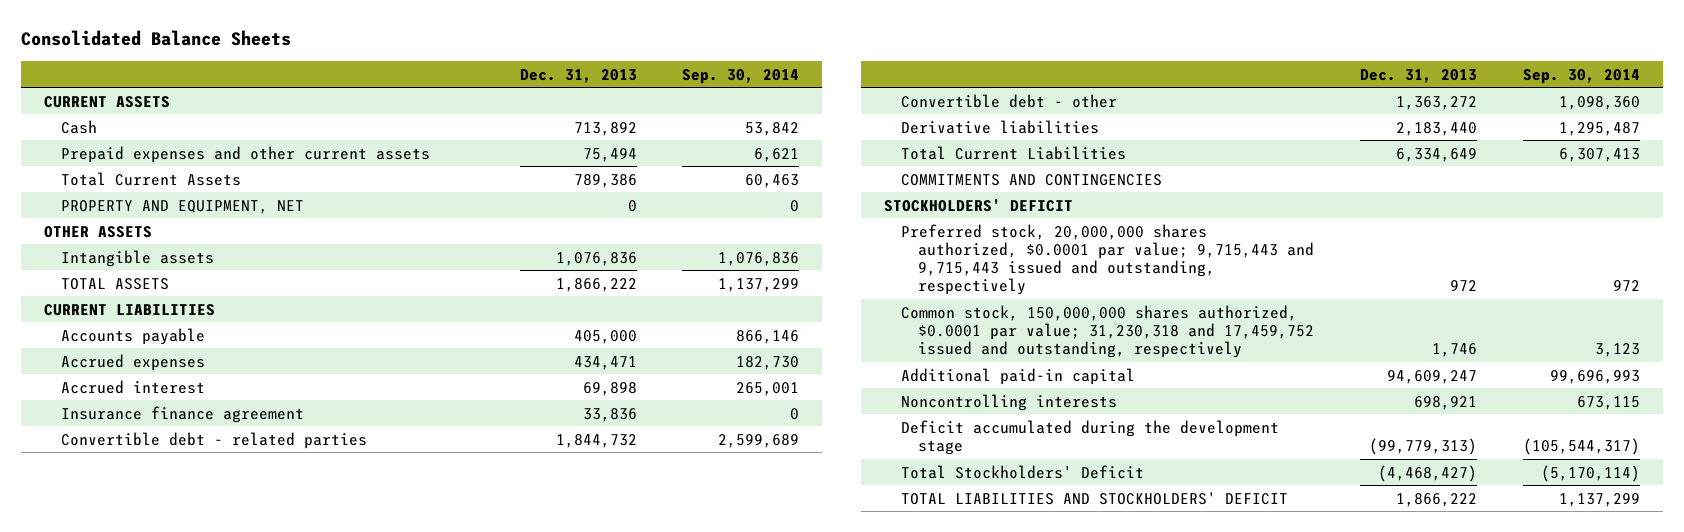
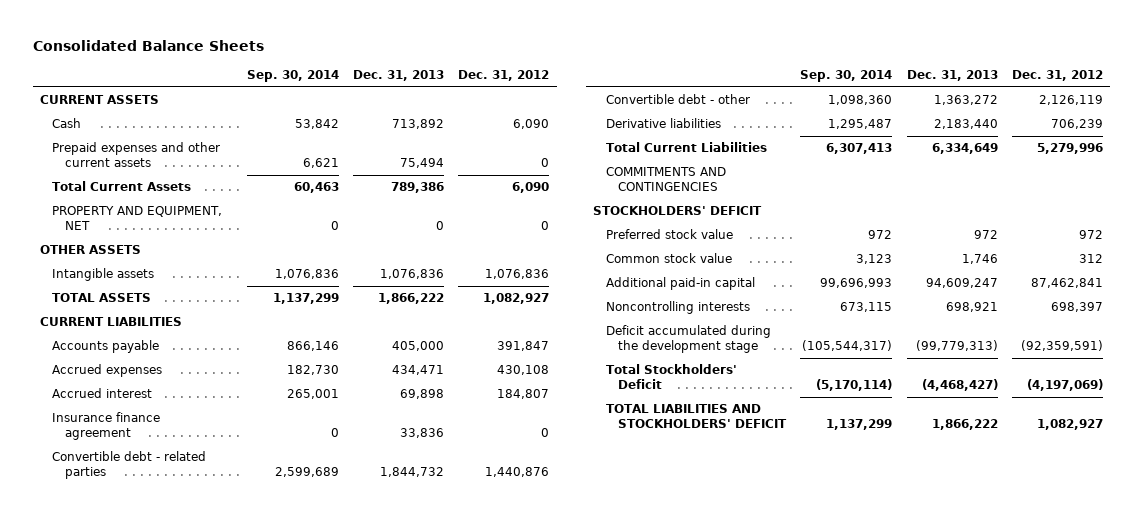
none -> [458,70,550,82] Dec. 31, 2012
[901,223,1315,296] Preferred stock, 20,000,000 shares authorized, $0.0001 par value; 9,715,443 and 9,715,443 issued and outstanding, respectively -> [605,229,733,240] Preferred stock value
[901,304,1315,359] Common stock, 150,000,000 shares authorized, $0.0001 par value; 31,230,318 and 17,459,752 issued and outstanding, respectively -> [605,253,732,264] Common stock value

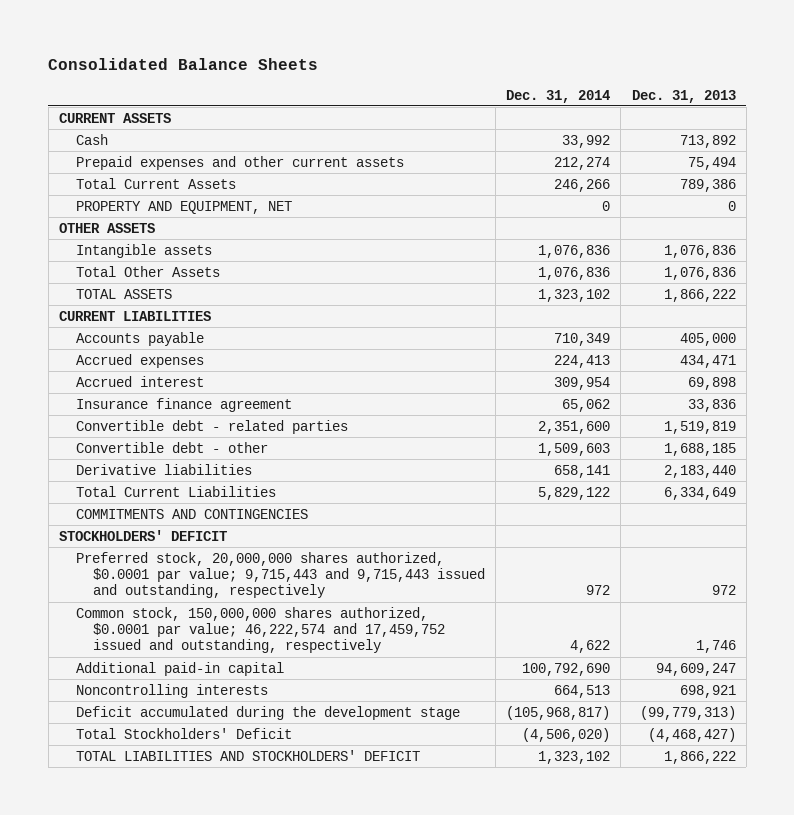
[246,70,339,83] Sep. 30, 2014 -> none
[458,70,550,82] Dec. 31, 2012 -> none
none -> [506,89,611,103] Dec. 31, 2014
none -> [75,265,220,277] Total Other Assets
[380,467,445,478] 1,844,732 -> [663,420,736,434] 1,519,819
[933,95,998,106] 1,363,272 -> [663,442,736,456] 1,688,185
[605,229,733,240] Preferred stock value -> [75,551,486,599] Preferred stock, 20,000,000 shares authorized, $0.0001 par value; 9,715,443 and 9,715,443 issued and outstanding, respectively
[605,253,732,264] Common stock value -> [75,606,446,654] Common stock, 150,000,000 shares authorized, $0.0001 par value; 46,222,574 and 17,459,752 issued and outstanding, respectively

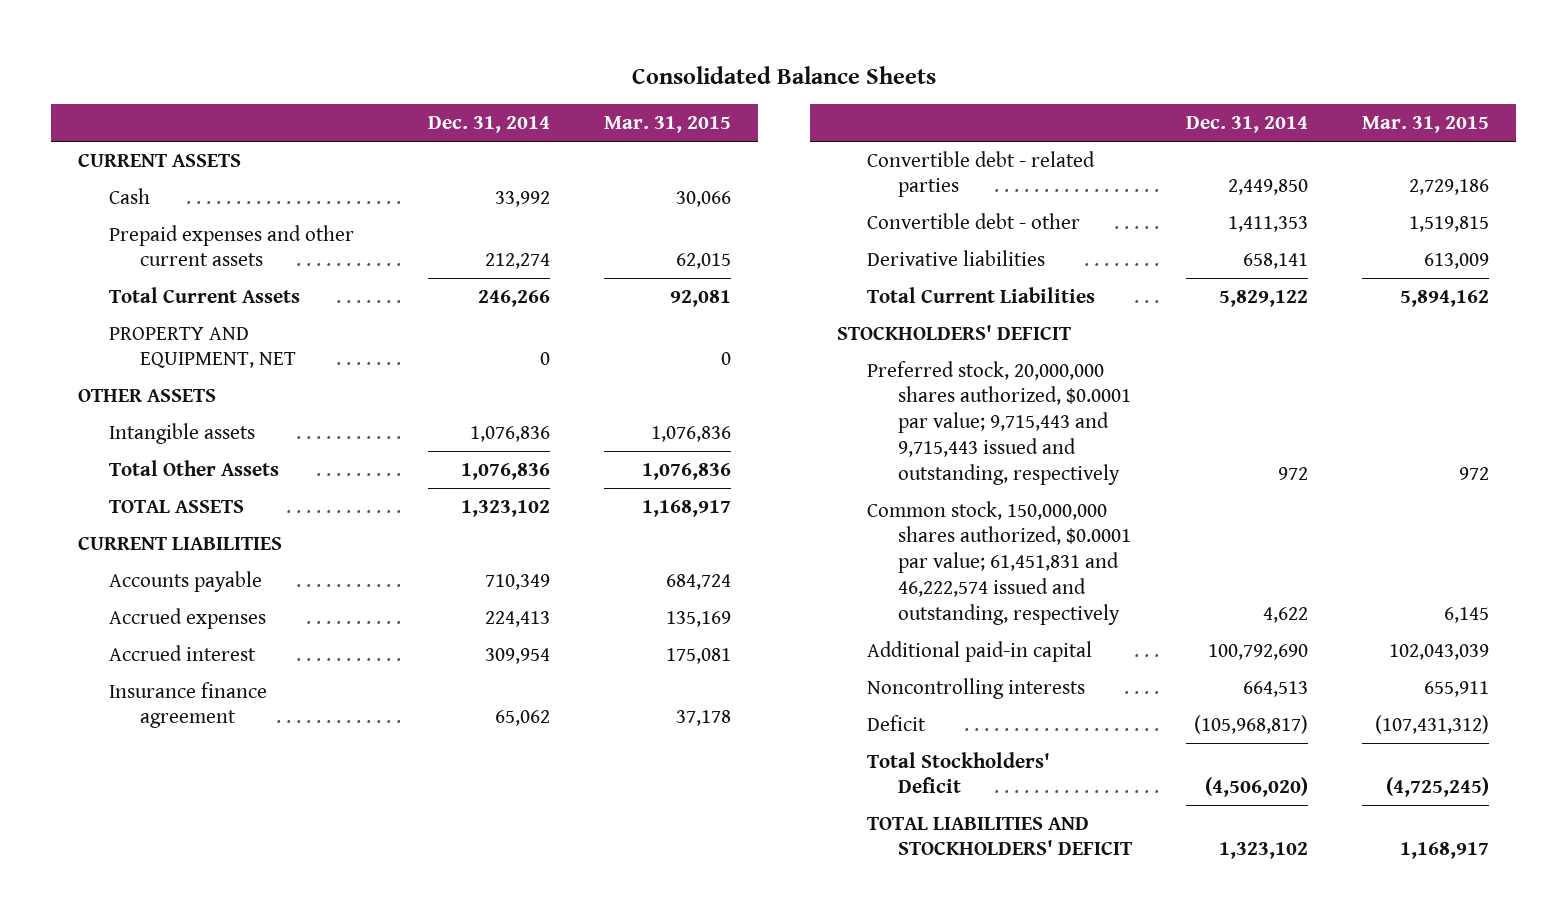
[631,89,736,103] Dec. 31, 2013 -> none
none -> [603,116,731,134] Mar. 31, 2015
[538,420,611,434] 2,351,600 -> [1228,179,1309,196] 2,449,850
[538,442,611,456] 1,509,603 -> [1228,215,1309,232] 1,411,353
[75,508,308,519] COMMITMENTS AND CONTINGENCIES -> none
[75,606,446,654] Common stock, 150,000,000 shares authorized, $0.0001 par value; 46,222,574 and 17,459,752 issued and outstanding, respectively -> [867,500,1132,625] Common stock, 150,000,000 shares authorized, $0.0001 par value; 61,451,831 and 46,222,574 issued and outstanding, respectively
[75,705,460,720] Deficit accumulated during the development stage -> [867,714,927,731] Deficit

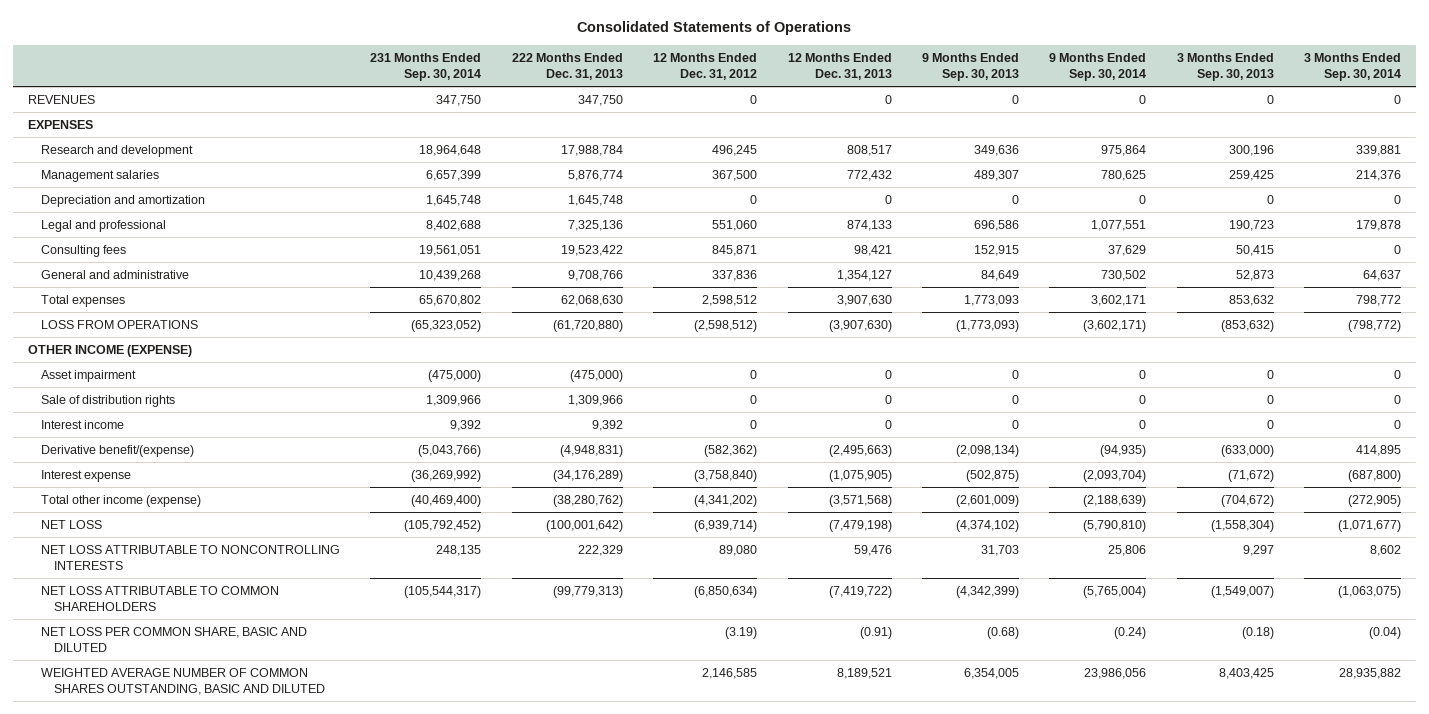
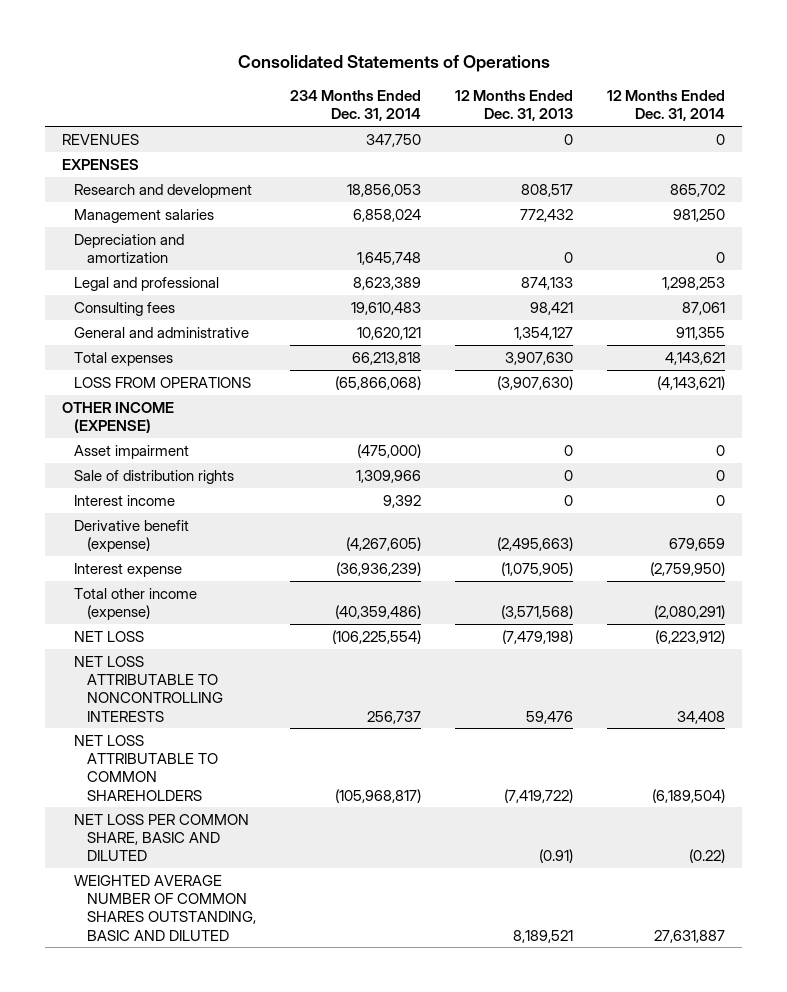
[370,52,482,82] 231 Months Ended Sep. 30, 2014 -> none
[511,52,623,81] 222 Months Ended Dec. 31, 2013 -> none
[653,52,758,81] 12 Months Ended Dec. 31, 2012 -> none
[921,52,1019,82] 9 Months Ended Sep. 30, 2013 -> none
[1049,52,1147,82] 9 Months Ended Sep. 30, 2014 -> none
[1176,52,1274,82] 3 Months Ended Sep. 30, 2013 -> none
[1304,52,1402,82] 3 Months Ended Sep. 30, 2014 -> none
none -> [289,90,421,122] 234 Months Ended Dec. 31, 2014
none -> [607,90,726,122] 12 Months Ended Dec. 31, 2014
[40,445,194,458] Derivative benefit/(expense) -> [74,519,190,553] Derivative benefit (expense)

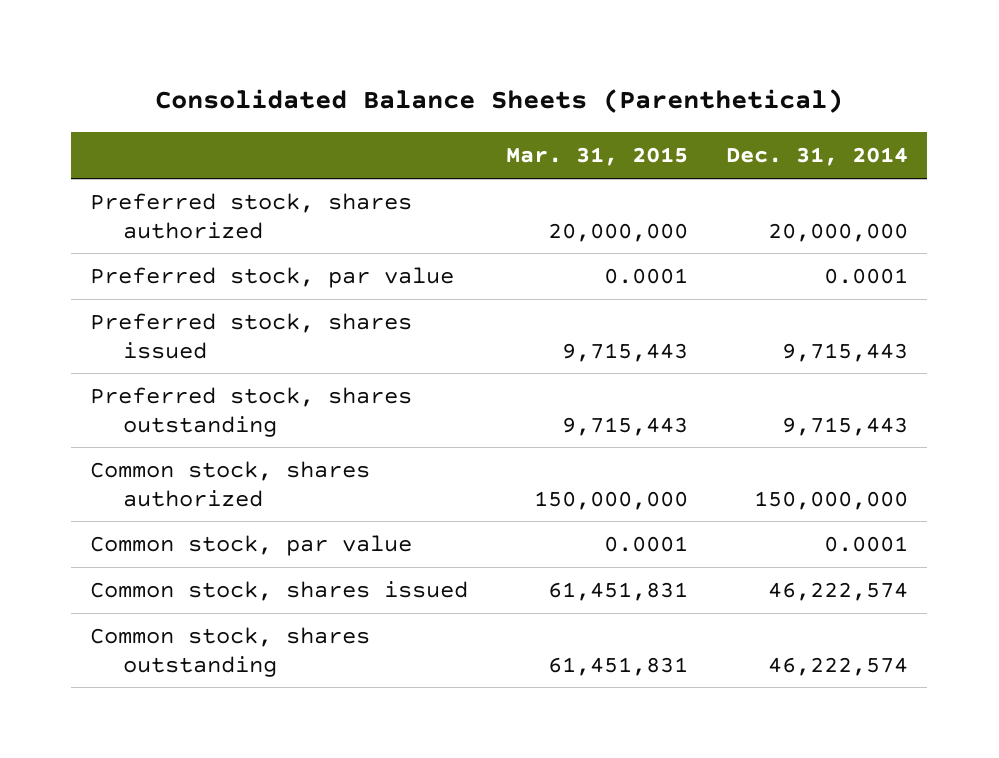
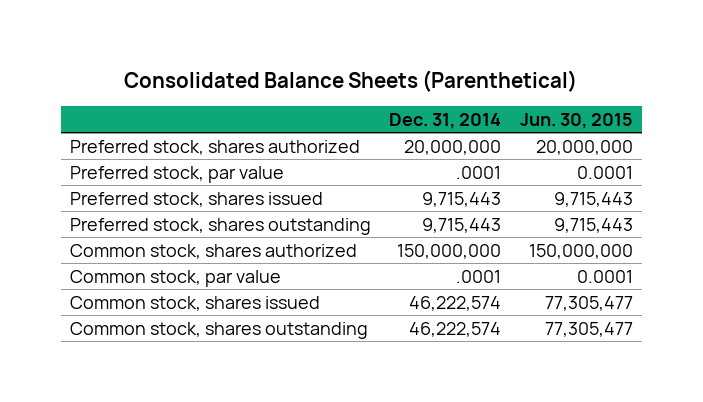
[506,147,689,167] Mar. 31, 2015 -> none
none -> [519,112,633,129] Jun. 30, 2015
[824,267,909,284] 0.0001 -> [456,165,502,179] .0001
[824,535,909,552] 0.0001 -> [456,269,502,283] .0001

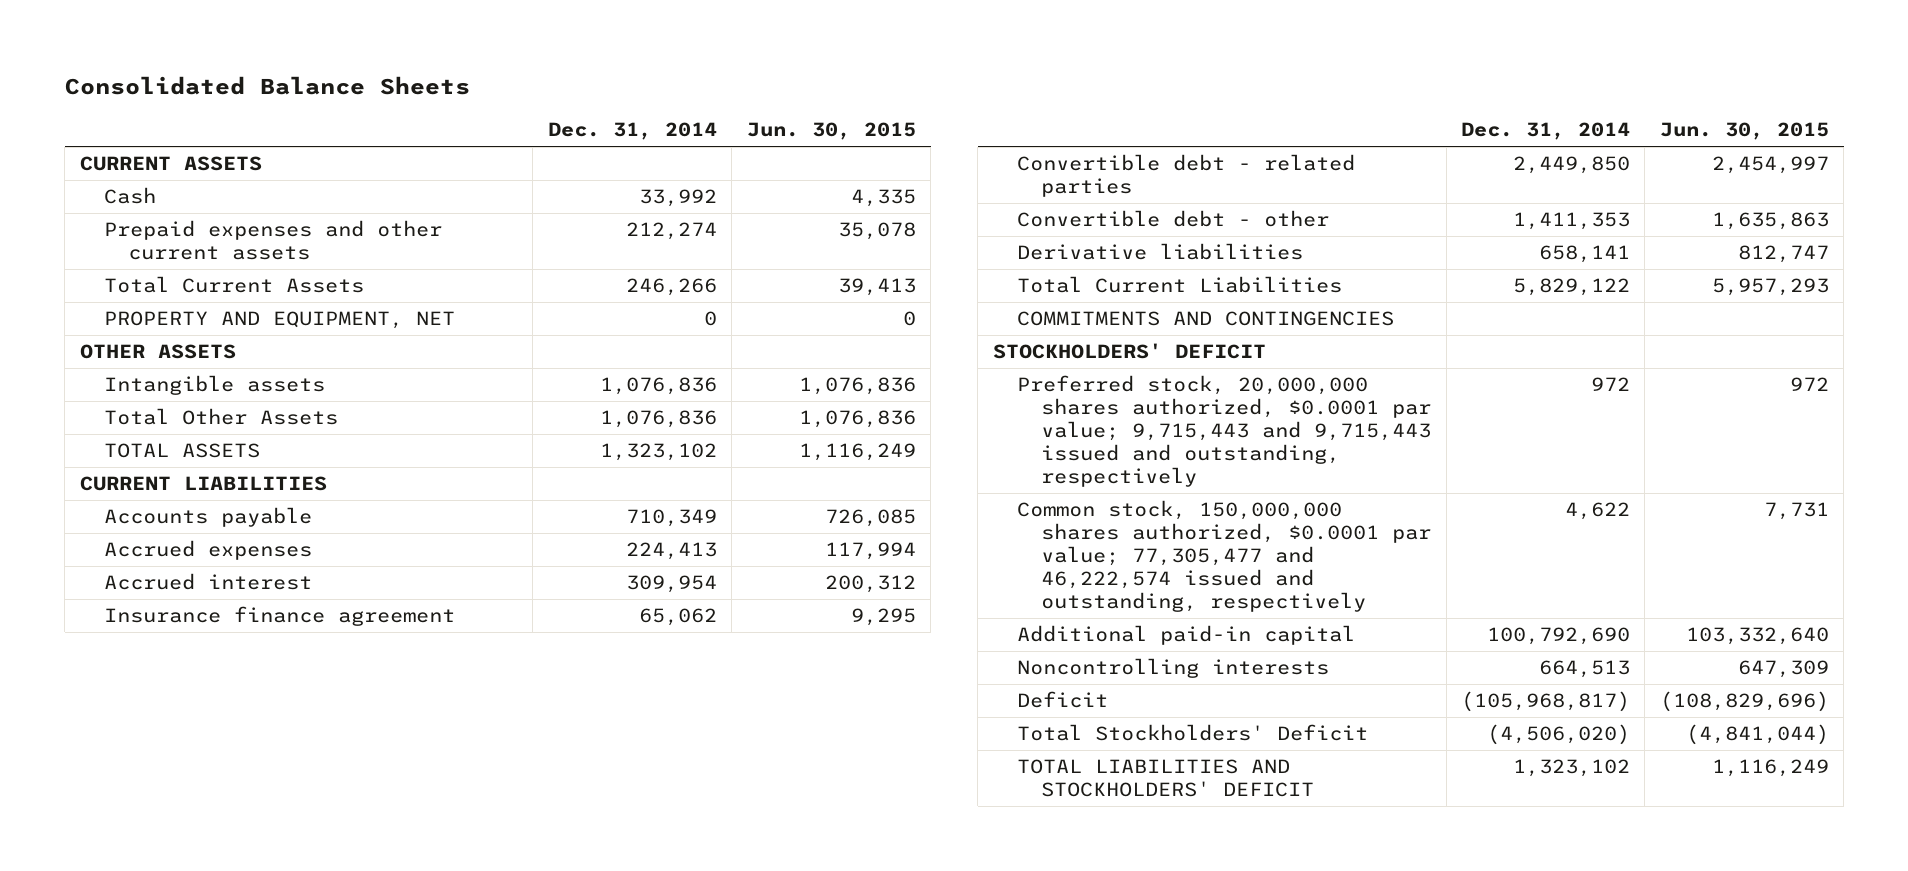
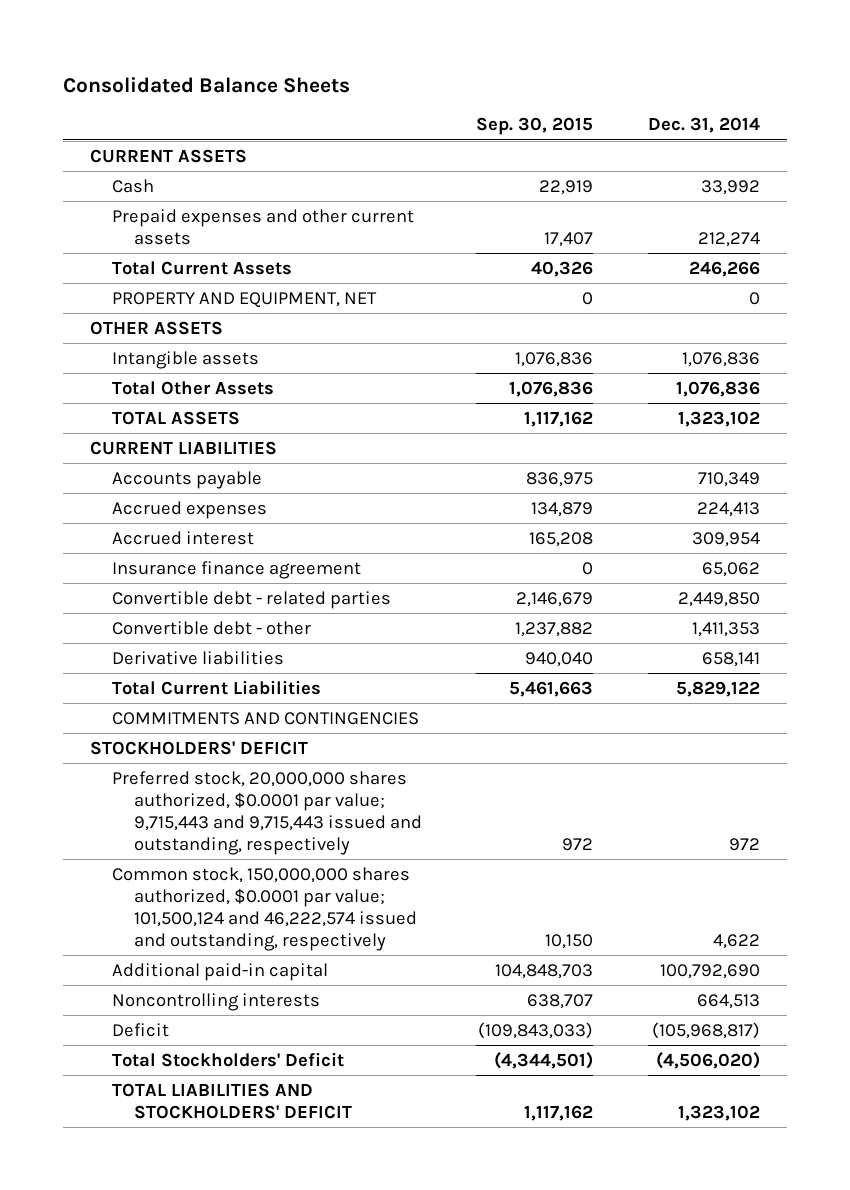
[746,122,916,141] Jun. 30, 2015 -> none
none -> [476,117,594,136] Sep. 30, 2015
[1016,500,1432,612] Common stock, 150,000,000 shares authorized, $0.0001 par value; 77,305,477 and 46,222,574 issued and outstanding, respectively -> [112,866,418,951] Common stock, 150,000,000 shares authorized, $0.0001 par value; 101,500,124 and 46,222,574 issued and outstanding, respectively

